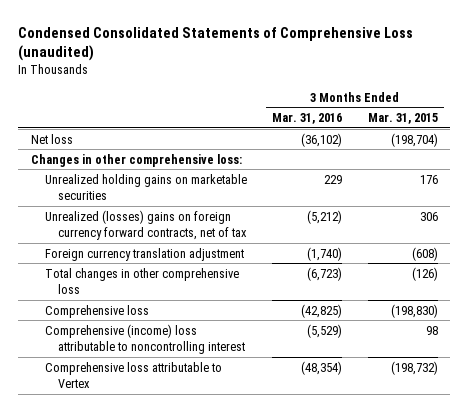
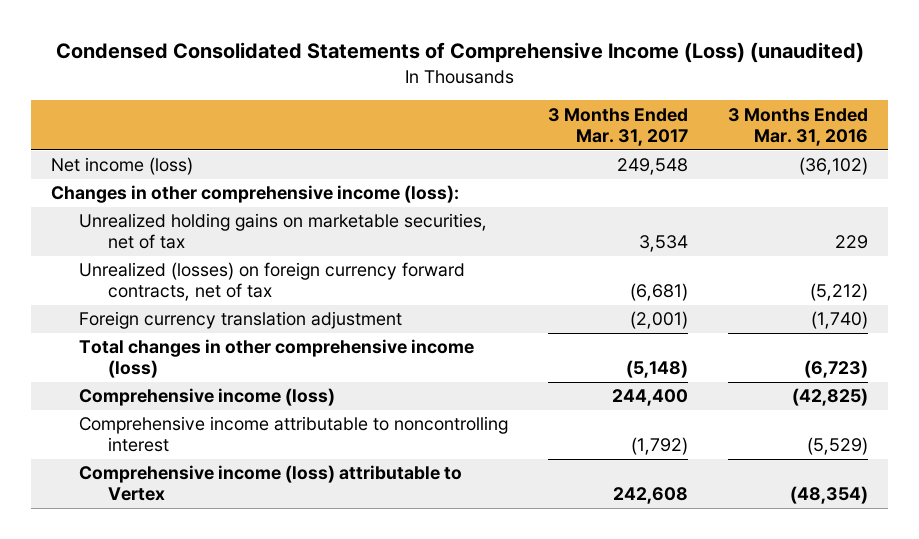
[18,26,414,62] Condensed Consolidated Statements of Comprehensive Loss (unaudited) -> [55,42,864,64] Condensed Consolidated Statements of Comprehensive Income (Loss) (unaudited)
[367,113,438,125] Mar. 31, 2015 -> none
none -> [548,107,689,146] 3 Months Ended Mar. 31, 2017
[30,133,73,144] Net loss -> [50,157,193,176] Net income (loss)
[30,153,242,167] Changes in other comprehensive loss: -> [50,185,459,204] Changes in other comprehensive income (loss):
[44,173,247,201] Unrealized holding gains on marketable securities -> [79,213,488,250] Unrealized holding gains on marketable securities, net of tax
[44,209,248,241] Unrealized (losses) gains on foreign currency forward contracts, net of tax -> [79,262,466,302] Unrealized (losses) on foreign currency forward contracts, net of tax
[44,267,239,295] Total changes in other comprehensive loss -> [79,339,475,379] Total changes in other comprehensive income (loss)
[44,304,149,318] Comprehensive loss -> [79,388,336,407] Comprehensive income (loss)
[44,323,246,355] Comprehensive (income) loss attributable to noncontrolling interest -> [79,416,509,453] Comprehensive income attributable to noncontrolling interest
[44,361,222,389] Comprehensive loss attributable to Vertex -> [79,465,463,502] Comprehensive income (loss) attributable to Vertex

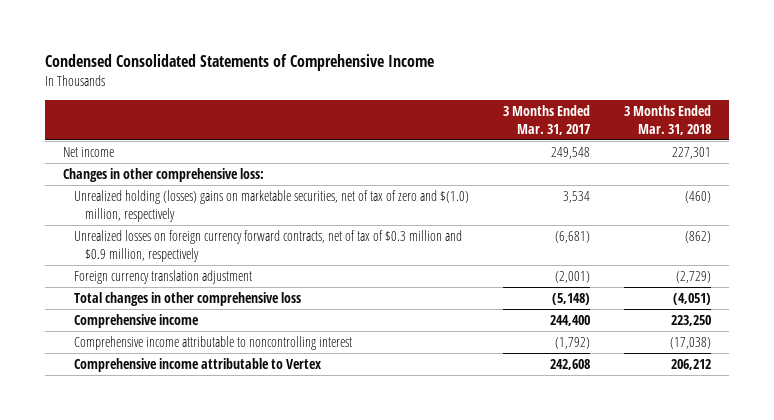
[55,42,864,64] Condensed Consolidated Statements of Comprehensive Income (Loss) (unaudited) -> [45,54,435,72] Condensed Consolidated Statements of Comprehensive Income
[728,107,869,146] 3 Months Ended Mar. 31, 2016 -> none
none -> [624,104,712,136] 3 Months Ended Mar. 31, 2018
[50,157,193,176] Net income (loss) -> [62,146,114,157] Net income
[50,185,459,204] Changes in other comprehensive income (loss): -> [62,167,264,182] Changes in other comprehensive loss:
[79,213,488,250] Unrealized holding gains on marketable securities, net of tax -> [73,189,469,222] Unrealized holding (losses) gains on marketable securities, net of tax of zero and $(1.0) million, respectively
[79,262,466,302] Unrealized (losses) on foreign currency forward contracts, net of tax -> [73,229,462,262] Unrealized losses on foreign currency forward contracts, net of tax of $0.3 million and $0.9 million, respectively
[79,339,475,379] Total changes in other comprehensive income (loss) -> [73,291,301,306] Total changes in other comprehensive loss
[79,388,336,407] Comprehensive income (loss) -> [73,313,199,328] Comprehensive income
[79,465,463,502] Comprehensive income (loss) attributable to Vertex -> [73,357,321,372] Comprehensive income attributable to Vertex

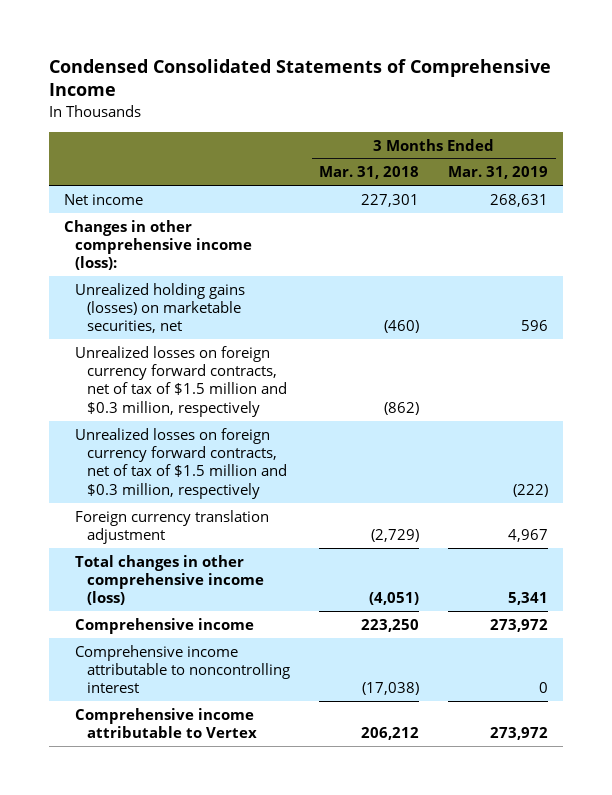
[503,104,591,136] 3 Months Ended Mar. 31, 2017 -> none
none -> [448,166,549,180] Mar. 31, 2019
[62,167,264,182] Changes in other comprehensive loss: -> [63,219,253,271] Changes in other comprehensive income (loss):
[73,189,469,222] Unrealized holding (losses) gains on marketable securities, net of tax of zero and $(1.0) million, respectively -> [75,282,246,334] Unrealized holding gains (losses) on marketable securities, net
[73,229,462,262] Unrealized losses on foreign currency forward contracts, net of tax of $0.3 million and $0.9 million, respectively -> [75,345,287,417] Unrealized losses on foreign currency forward contracts, net of tax of $1.5 million and $0.3 million, respectively
none -> [75,427,287,499] Unrealized losses on foreign currency forward contracts, net of tax of $1.5 million and $0.3 million, respectively
[73,291,301,306] Total changes in other comprehensive loss -> [75,554,264,606] Total changes in other comprehensive income (loss)

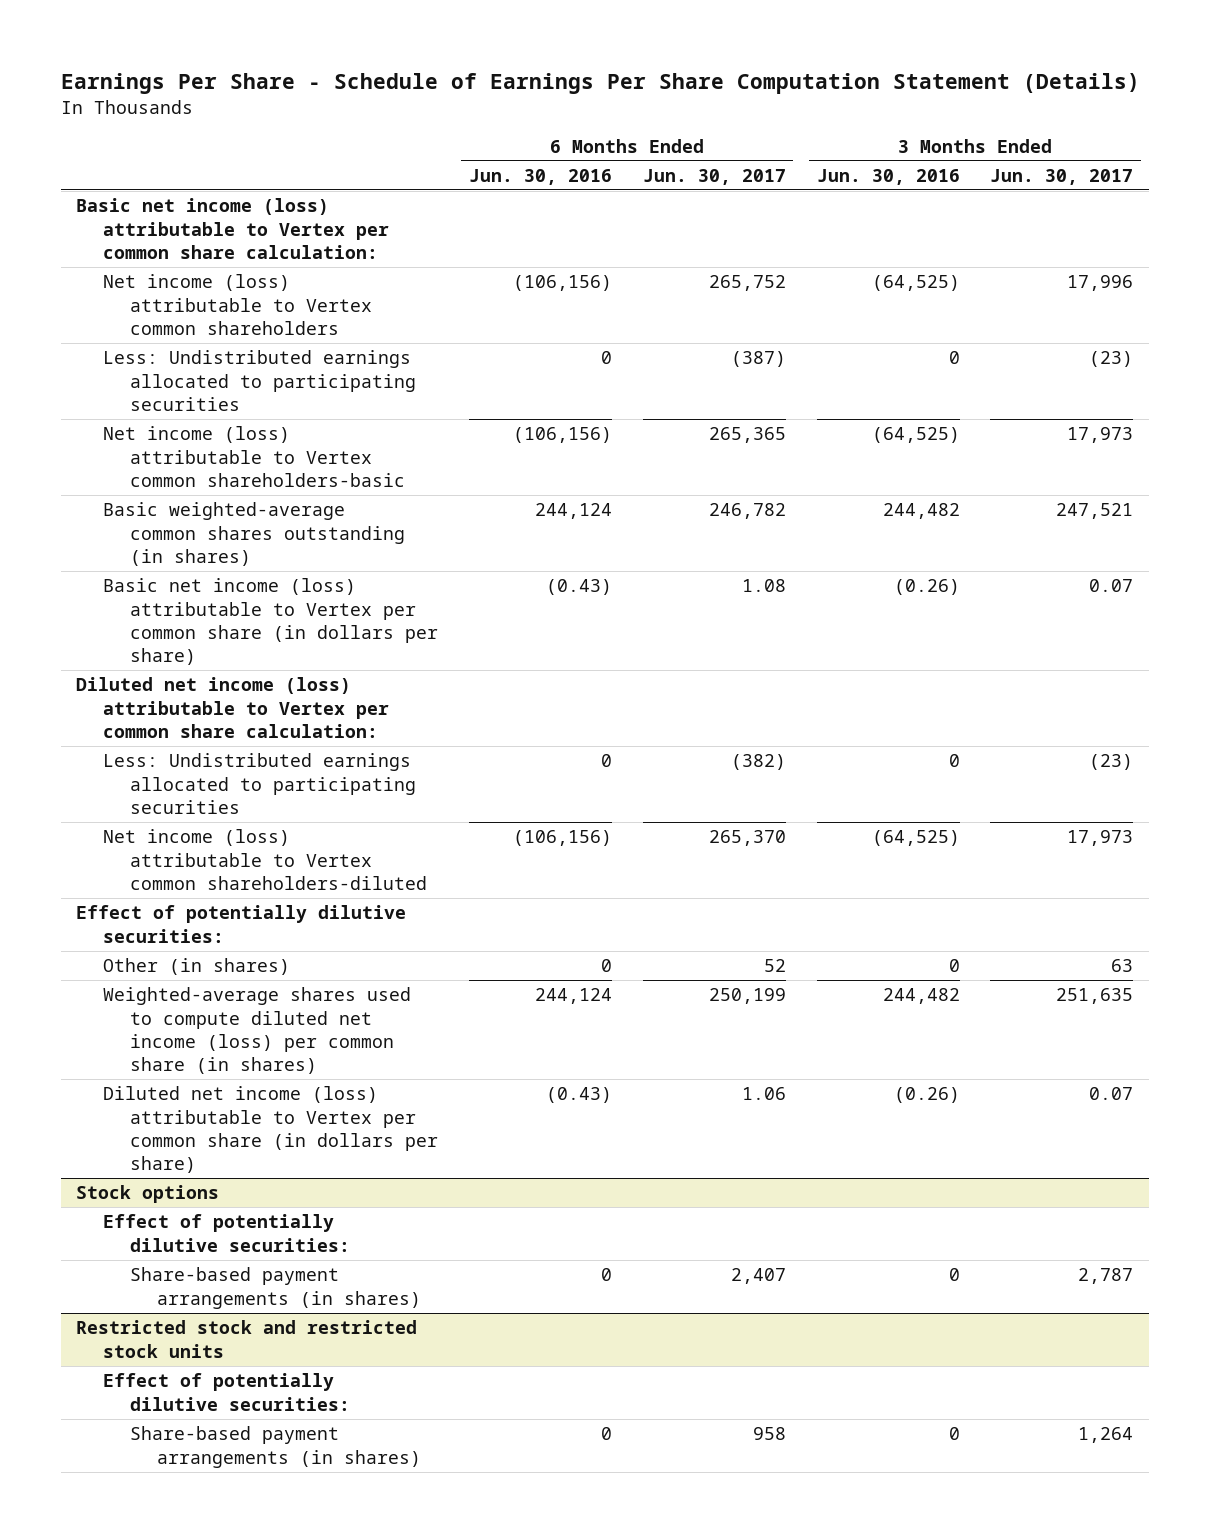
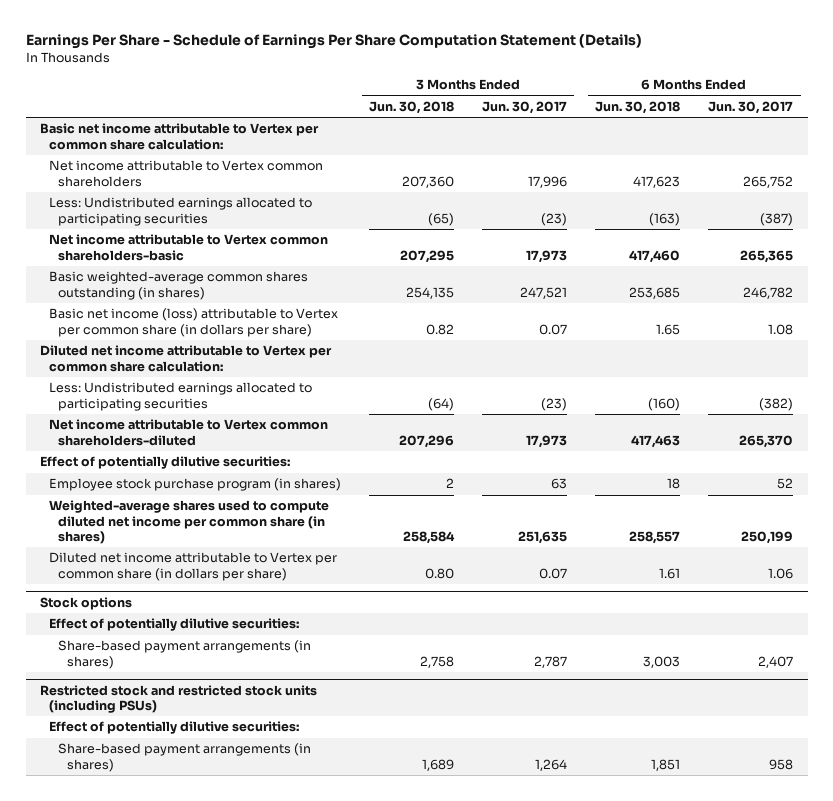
[469,168,613,185] Jun. 30, 2016 -> none
[816,168,960,185] Jun. 30, 2016 -> none
none -> [368,100,454,114] Jun. 30, 2018
none -> [595,100,681,114] Jun. 30, 2018
[76,198,390,259] Basic net income (loss) attributable to Vertex per common share calculation: -> [39,123,319,150] Basic net income attributable to Vertex per common share calculation:
[103,274,373,335] Net income (loss) attributable to Vertex common shareholders -> [48,160,323,187] Net income attributable to Vertex common shareholders
[103,426,406,487] Net income (loss) attributable to Vertex common shareholders-basic -> [48,234,328,261] Net income attributable to Vertex common shareholders-basic
[76,677,390,738] Diluted net income (loss) attributable to Vertex per common share calculation: -> [39,345,332,372] Diluted net income attributable to Vertex per common share calculation:
[103,829,428,890] Net income (loss) attributable to Vertex common shareholders-diluted -> [48,419,328,446] Net income attributable to Vertex common shareholders-diluted
[103,958,291,976] Other (in shares) -> [48,478,341,492] Employee stock purchase program (in shares)
[103,987,412,1075] Weighted-average shares used to compute diluted net income (loss) per common share (in shares) -> [48,500,329,544] Weighted-average shares used to compute diluted net income per common share (in shares)
[103,1086,439,1174] Diluted net income (loss) attributable to Vertex per common share (in dollars per share) -> [48,552,337,581] Diluted net income attributable to Vertex per common share (in dollars per share)
[76,1320,418,1358] Restricted stock and restricted stock units -> [39,684,317,714] Restricted stock and restricted stock units (including PSUs)

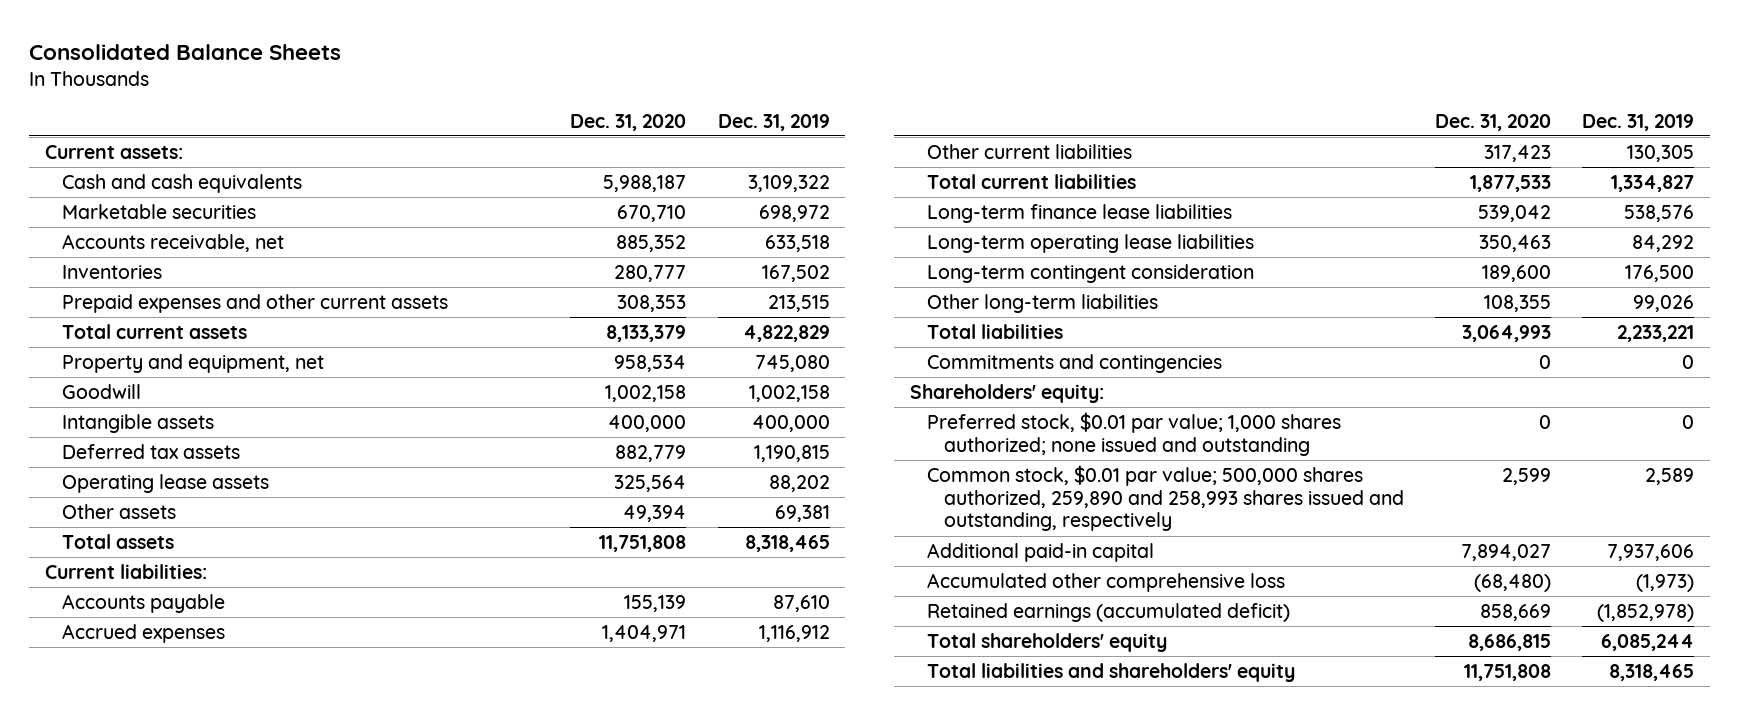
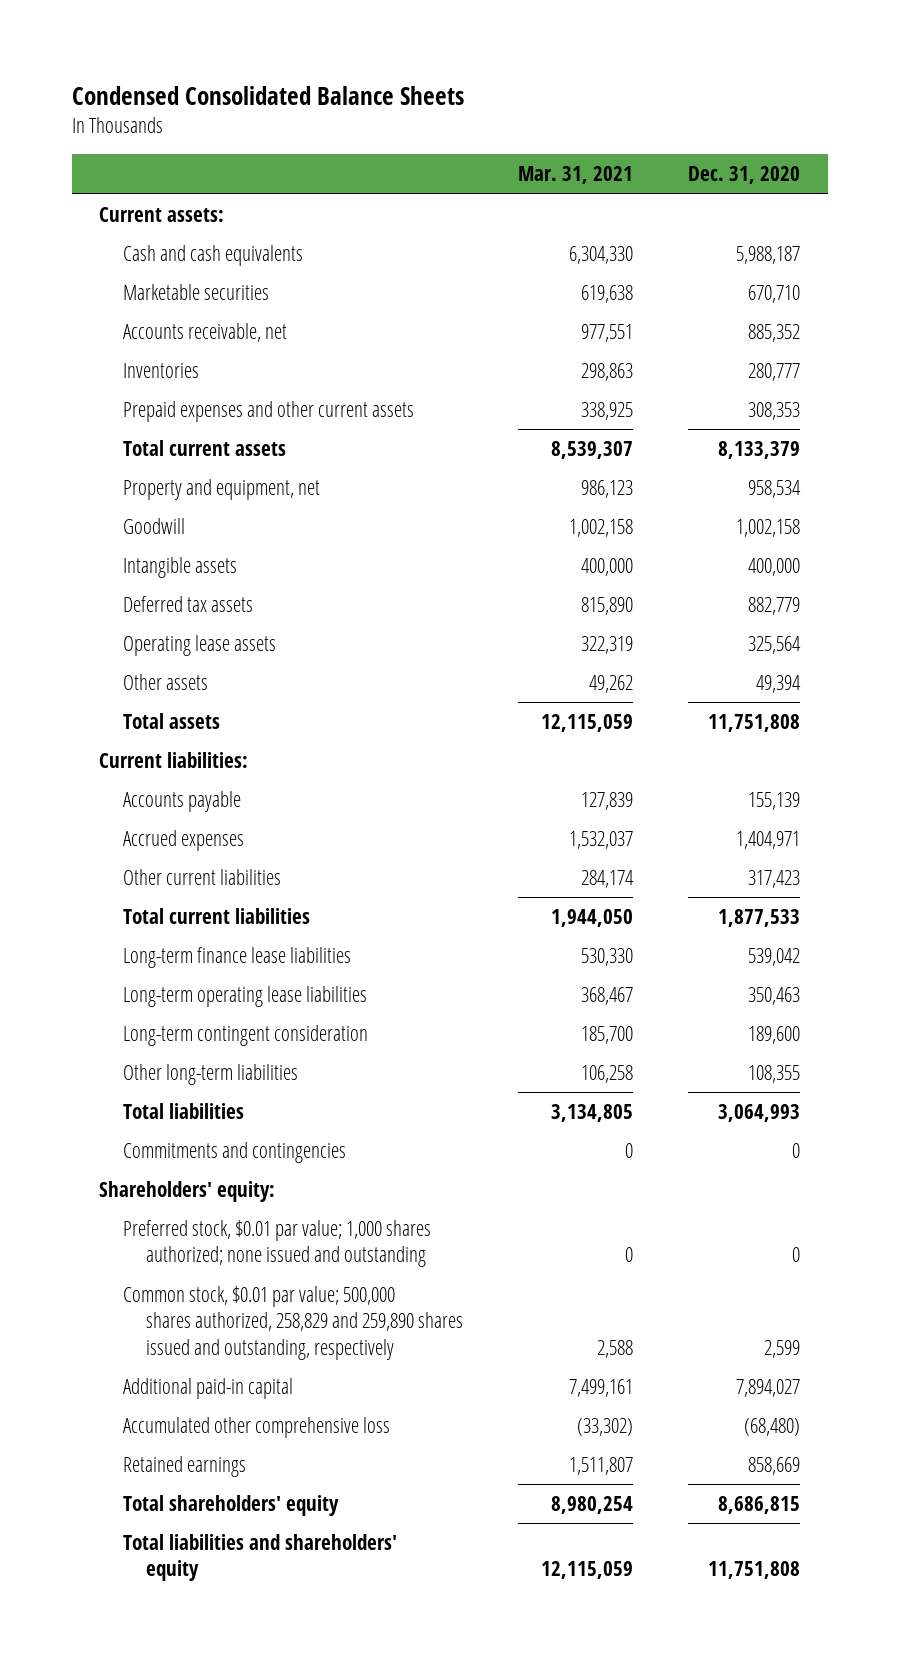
[29,43,342,60] Consolidated Balance Sheets -> [72,85,465,105] Condensed Consolidated Balance Sheets
[717,113,830,131] Dec. 31, 2019 -> none
none -> [518,166,634,185] Mar. 31, 2021
[926,465,1404,532] Common stock, $0.01 par value; 500,000 shares authorized, 259,890 and 258,993 shares issued and outstanding, respectively -> [122,1286,464,1360] Common stock, $0.01 par value; 500,000 shares authorized, 258,829 and 259,890 shares issued and outstanding, respectively
[926,603,1290,623] Retained earnings (accumulated deficit) -> [122,1456,246,1478] Retained earnings

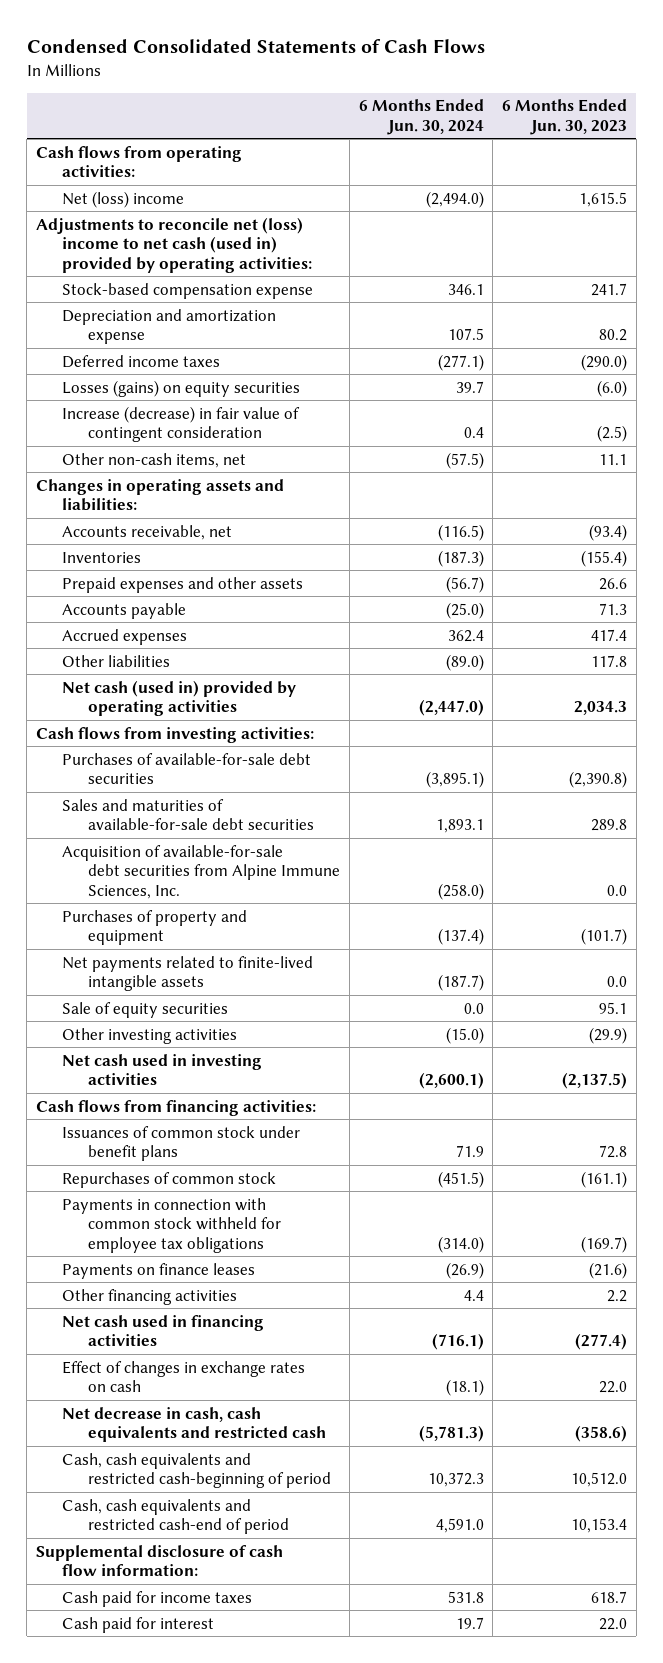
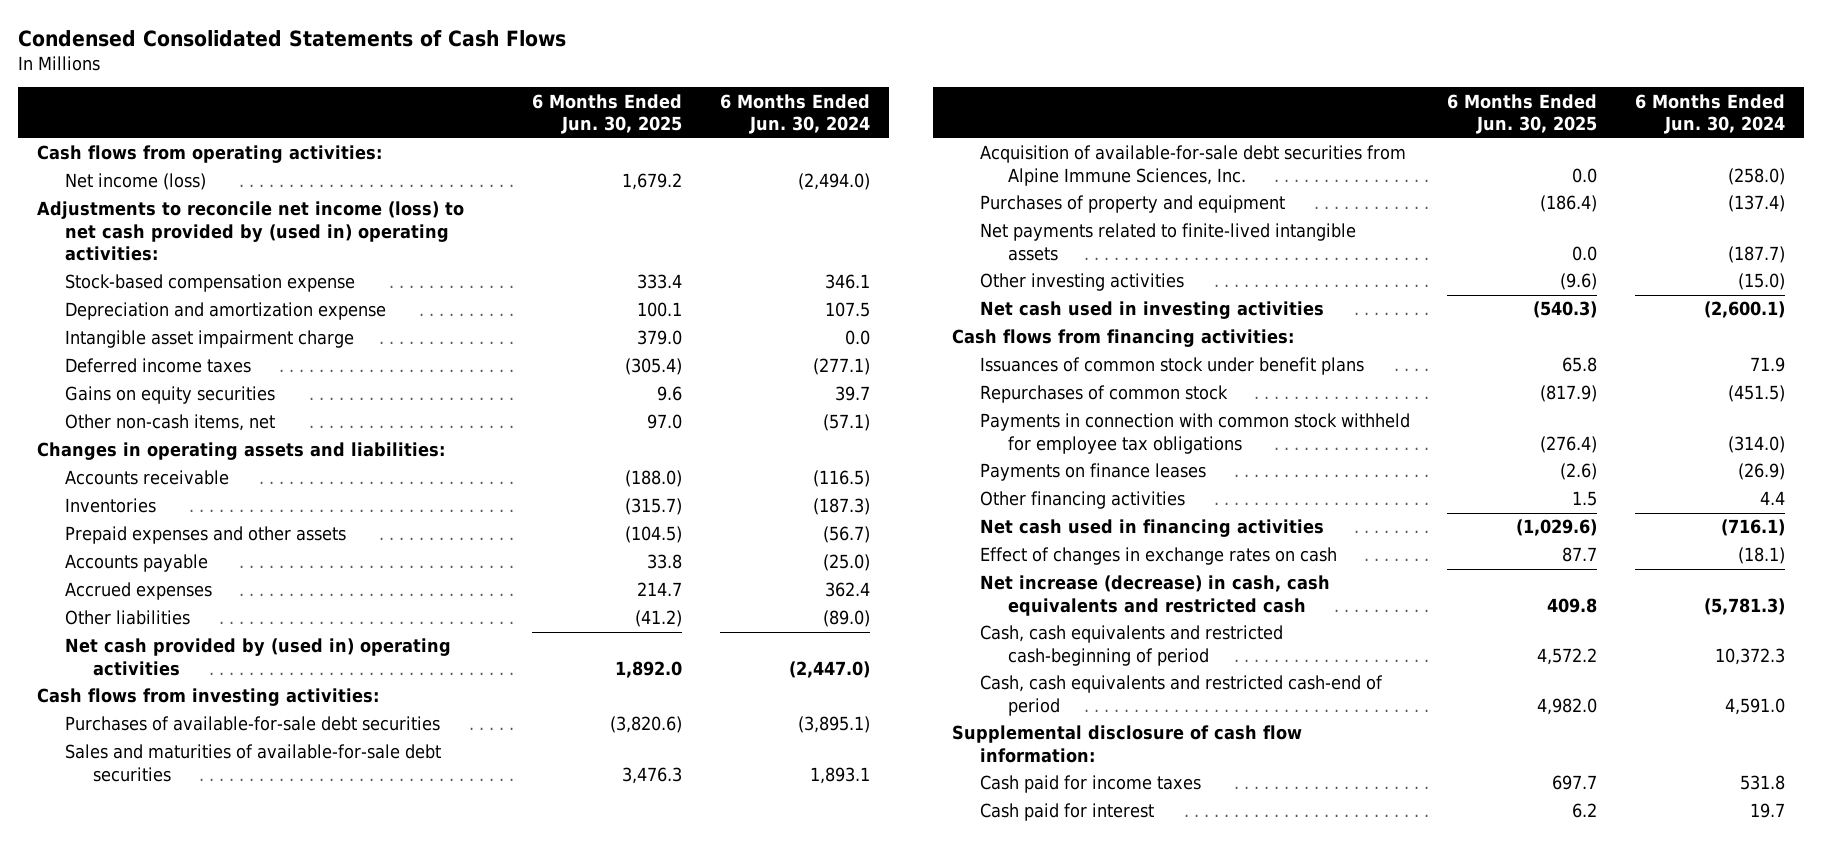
[501,99,627,135] 6 Months Ended Jun. 30, 2023 -> none
none -> [532,93,683,135] 6 Months Ended Jun. 30, 2025
[61,190,184,208] Net (loss) income -> [64,173,206,191] Net income (loss)
[35,216,312,273] Adjustments to reconcile net (loss) income to net cash (used in) provided by operating activities: -> [36,201,464,262] Adjustments to reconcile net income (loss) to net cash provided by (used in) operating activities:
none -> [64,330,354,349] Intangible asset impairment charge
[61,405,300,443] Increase (decrease) in fair value of contingent consideration -> none
[61,379,300,397] Losses (gains) on equity securities -> [64,386,275,405] Gains on equity securities
[445,451,484,469] (57.5) -> [822,414,870,432] (57.1)
[61,524,232,540] Accounts receivable, net -> [64,470,229,486] Accounts receivable
[61,679,296,717] Net cash (used in) provided by operating activities -> [64,638,451,676] Net cash provided by (used in) operating activities
[61,1001,228,1018] Sale of equity securities -> none
[61,1406,327,1443] Net decrease in cash, cash equivalents and restricted cash -> [979,575,1330,616] Net increase (decrease) in cash, cash equivalents and restricted cash

